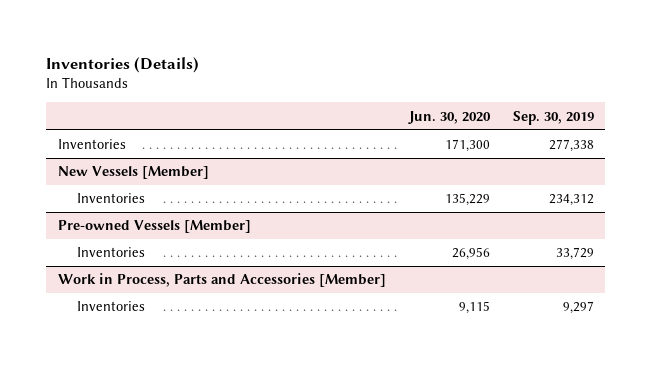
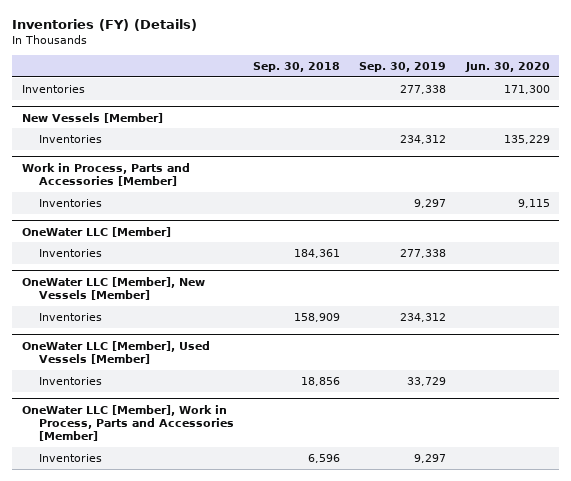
[46,56,200,73] Inventories (Details) -> [11,19,197,32] Inventories (FY) (Details)
none -> [253,62,341,73] Sep. 30, 2018
[57,220,251,234] Pre-owned Vessels [Member] -> none
[76,247,145,258] Inventories -> none
none -> [21,226,171,237] OneWater LLC [Member]
none -> [39,248,103,257] Inventories
none -> [21,276,205,300] OneWater LLC [Member], New Vessels [Member]
none -> [39,312,103,321] Inventories
none -> [21,340,210,364] OneWater LLC [Member], Used Vessels [Member]
none -> [39,376,103,385] Inventories
none -> [21,404,235,442] OneWater LLC [Member], Work in Process, Parts and Accessories [Member]
none -> [39,453,103,462] Inventories

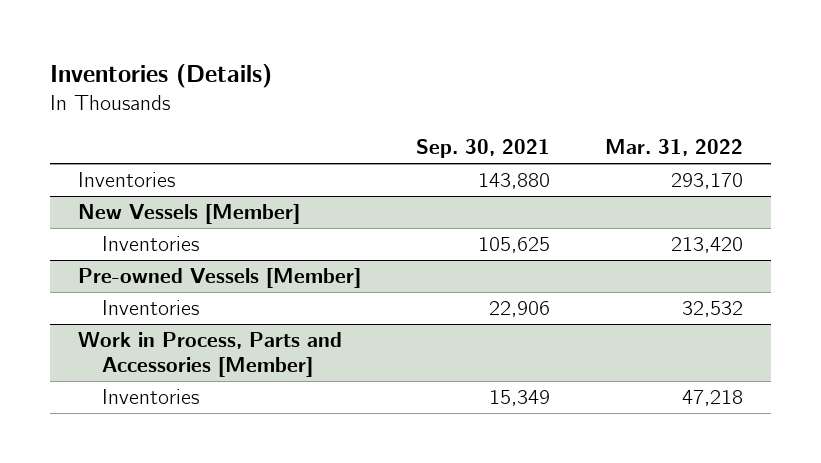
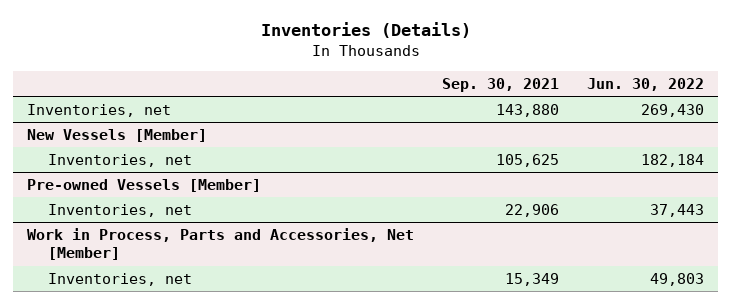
[605,139,744,157] Mar. 31, 2022 -> none
none -> [587,78,705,92] Jun. 30, 2022
[77,172,175,188] Inventories -> [26,104,171,118] Inventories, net
[101,236,199,252] Inventories -> [48,154,193,168] Inventories, net
[101,300,199,316] Inventories -> [48,204,193,218] Inventories, net
[77,332,342,377] Work in Process, Parts and Accessories [Member] -> [26,228,414,261] Work in Process, Parts and Accessories, Net [Member]
[101,389,199,405] Inventories -> [48,273,193,287] Inventories, net

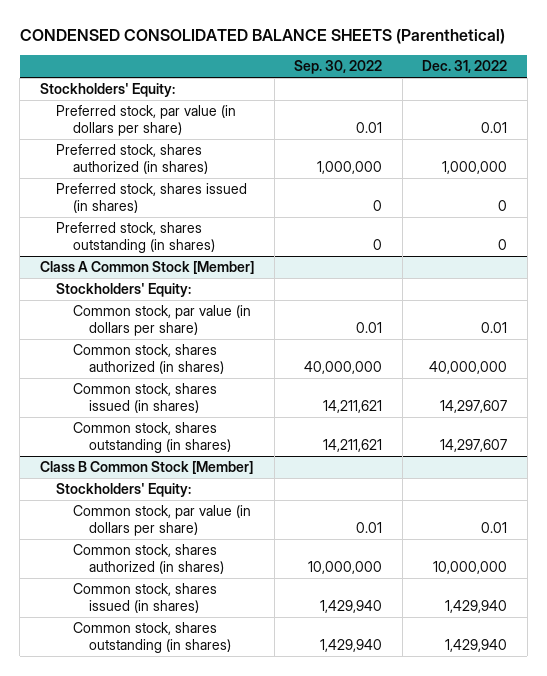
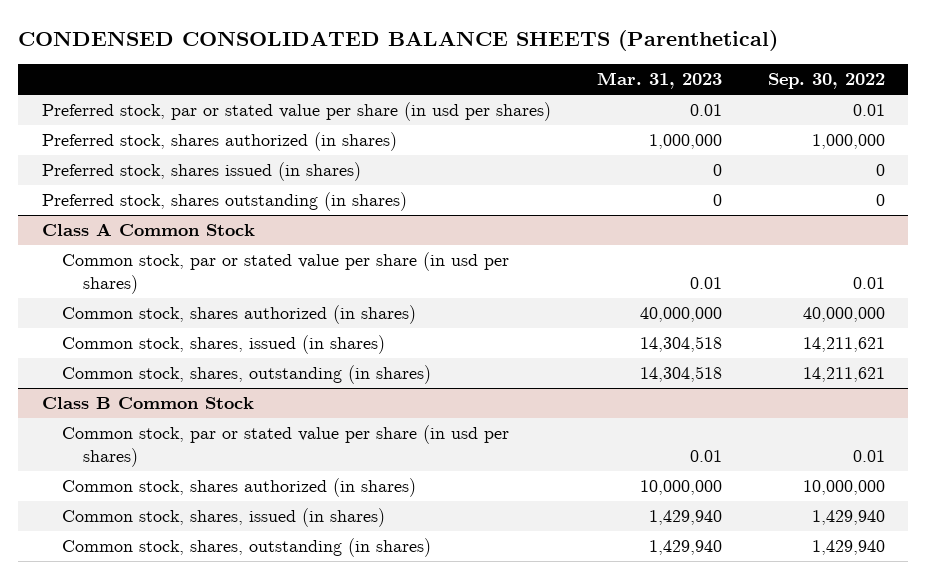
[422,60,508,74] Dec. 31, 2022 -> none
none -> [596,72,722,90] Mar. 31, 2023
[40,83,176,98] Stockholders' Equity: -> none
[56,105,237,136] Preferred stock, par value (in dollars per share) -> [41,102,551,122] Preferred stock, par or stated value per share (in usd per shares)
[56,283,192,298] Stockholders' Equity: -> none
[40,261,255,275] Class A Common Stock [Member] -> [41,223,255,237] Class A Common Stock
[72,305,251,336] Common stock, par value (in dollars per share) -> [62,252,510,295] Common stock, par or stated value per share (in usd per shares)
[56,483,192,498] Stockholders' Equity: -> none
[72,383,217,413] Common stock, shares issued (in shares) -> [62,335,386,355] Common stock, shares, issued (in shares)
[72,422,232,453] Common stock, shares outstanding (in shares) -> [62,365,432,385] Common stock, shares, outstanding (in shares)
[40,461,254,475] Class B Common Stock [Member] -> [41,397,254,410] Class B Common Stock
[72,505,251,536] Common stock, par value (in dollars per share) -> [62,425,510,468] Common stock, par or stated value per share (in usd per shares)
[72,583,217,613] Common stock, shares issued (in shares) -> [62,508,386,528] Common stock, shares, issued (in shares)
[72,622,232,653] Common stock, shares outstanding (in shares) -> [62,538,432,558] Common stock, shares, outstanding (in shares)

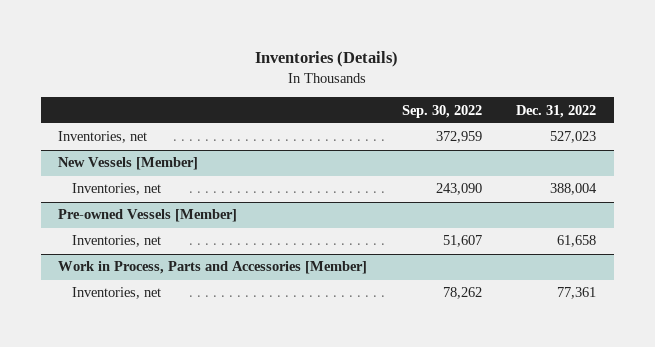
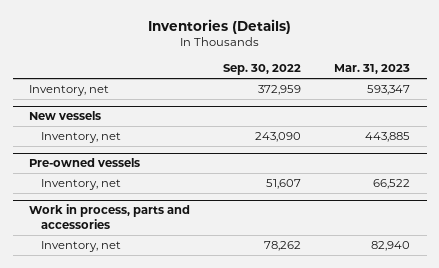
[516,104,597,118] Dec. 31, 2022 -> none
none -> [334,64,411,75] Mar. 31, 2023
[58,131,148,144] Inventories, net -> [29,85,110,97] Inventory, net
[58,157,199,171] New Vessels [Member] -> [29,111,102,121] New vessels
[72,183,162,196] Inventories, net -> [40,132,121,144] Inventory, net
[58,209,238,223] Pre-owned Vessels [Member] -> [29,158,141,168] Pre-owned vessels
[72,235,162,248] Inventories, net -> [40,179,121,191] Inventory, net
[58,261,368,275] Work in Process, Parts and Accessories [Member] -> [29,204,191,229] Work in process, parts and accessories
[72,287,162,300] Inventories, net -> [40,241,121,253] Inventory, net

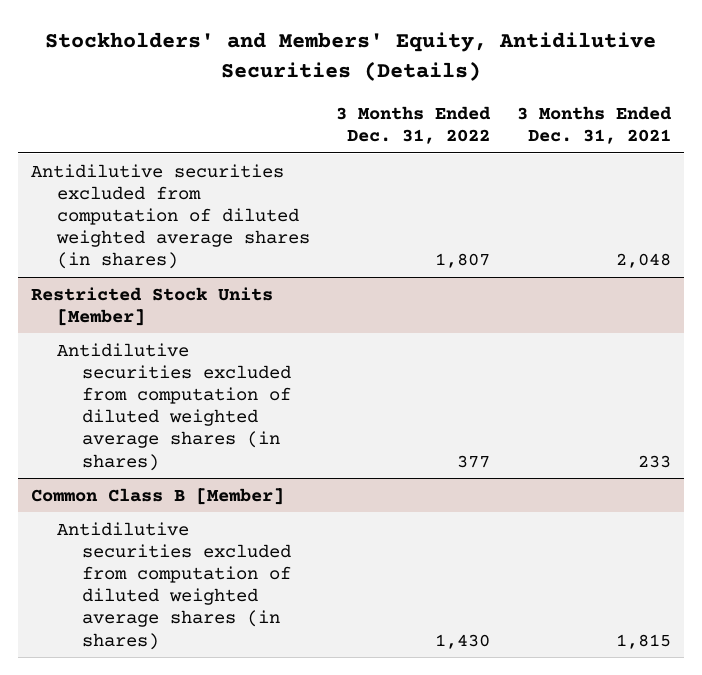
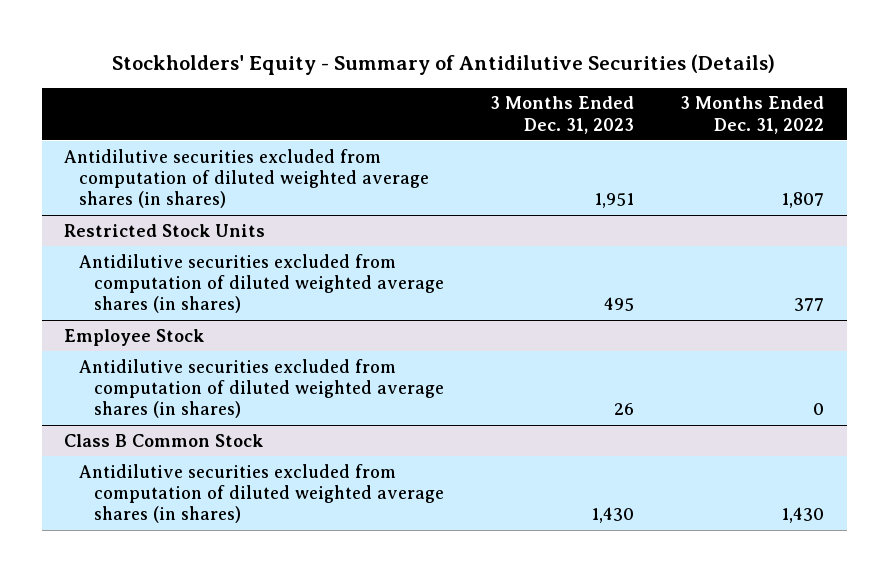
[44,32,656,82] Stockholders' and Members' Equity, Antidilutive Securities (Details) -> [112,53,776,75] Stockholders' Equity - Summary of Antidilutive Securities (Details)
[516,106,672,145] 3 Months Ended Dec. 31, 2021 -> none
none -> [490,96,635,134] 3 Months Ended Dec. 31, 2023
[30,286,273,326] Restricted Stock Units [Member] -> [64,223,266,237] Restricted Stock Units
none -> [64,328,205,346] Employee Stock
none -> [79,358,445,419] Antidilutive securities excluded from computation of diluted weighted average shares (in shares)
[30,487,284,505] Common Class B [Member] -> [64,433,264,447] Class B Common Stock

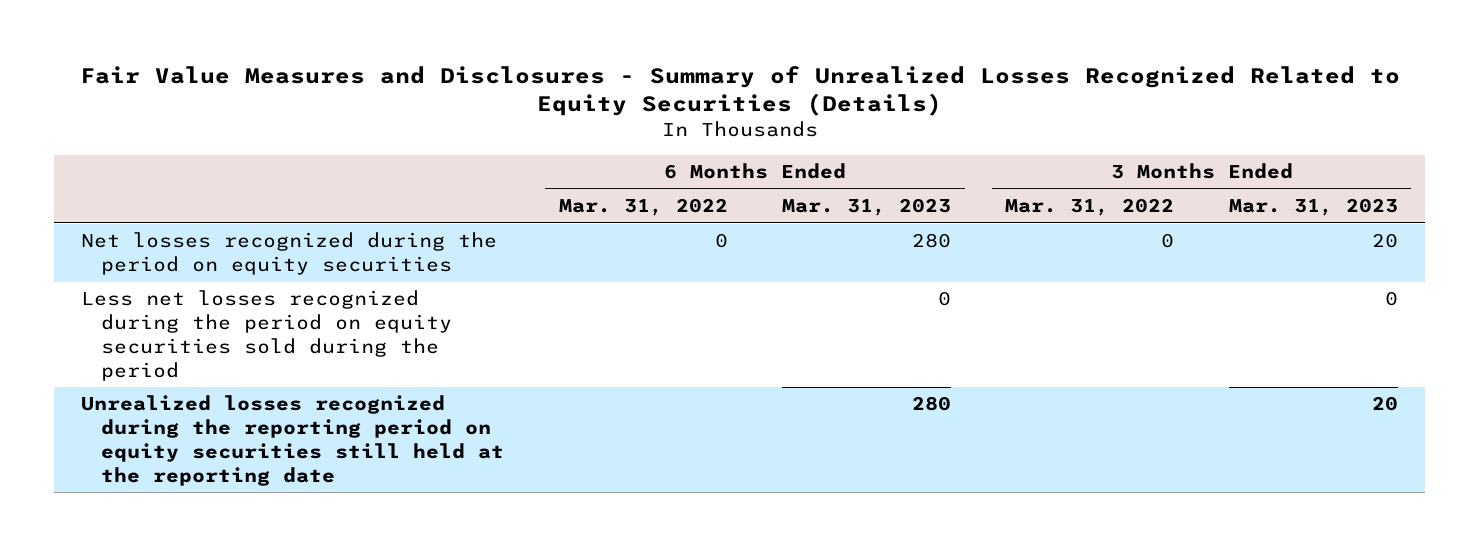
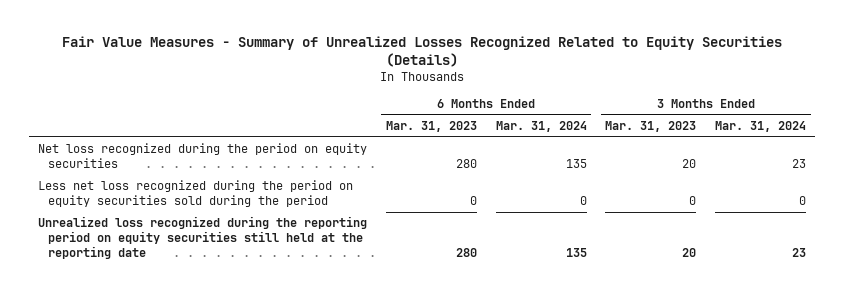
[79,65,1400,117] Fair Value Measures and Disclosures - Summary of Unrealized Losses Recognized Related to Equity Securities (Details) -> [62,35,783,68] Fair Value Measures - Summary of Unrealized Losses Recognized Related to Equity Securities (Details)
[558,198,728,217] Mar. 31, 2022 -> none
[1005,198,1175,217] Mar. 31, 2022 -> none
none -> [495,120,587,132] Mar. 31, 2024
none -> [715,120,807,132] Mar. 31, 2024
[81,232,498,276] Net losses recognized during the period on equity securities -> [38,143,368,169] Net loss recognized during the period on equity securities
[81,290,453,381] Less net losses recognized during the period on equity securities sold during the period -> [38,180,354,208] Less net loss recognized during the period on equity securities sold during the period
[81,395,505,486] Unrealized losses recognized during the reporting period on equity securities still held at the reporting date -> [38,216,368,260] Unrealized loss recognized during the reporting period on equity securities still held at the reporting date

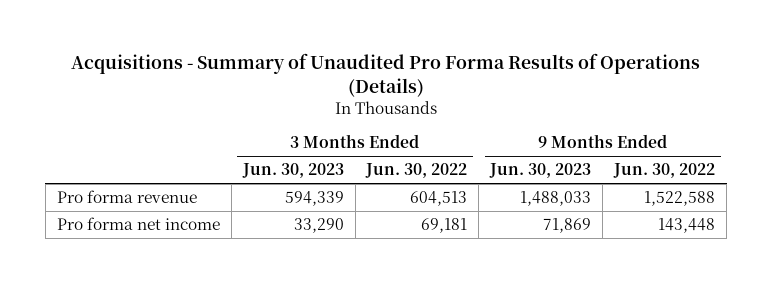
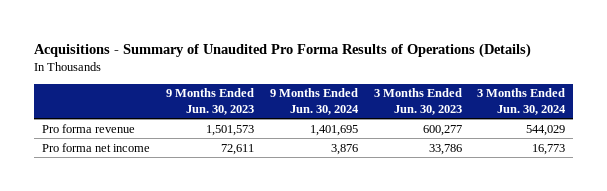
[365,163,468,179] Jun. 30, 2022 -> none
[613,163,716,179] Jun. 30, 2022 -> none
none -> [269,88,359,115] 9 Months Ended Jun. 30, 2024
none -> [477,88,567,115] 3 Months Ended Jun. 30, 2024
[284,191,344,207] 594,339 -> [422,124,462,136] 600,277
[520,191,592,207] 1,488,033 -> [205,124,254,136] 1,501,573
[293,218,344,234] 33,290 -> [428,143,462,155] 33,786
[543,218,592,234] 71,869 -> [220,143,254,155] 72,611

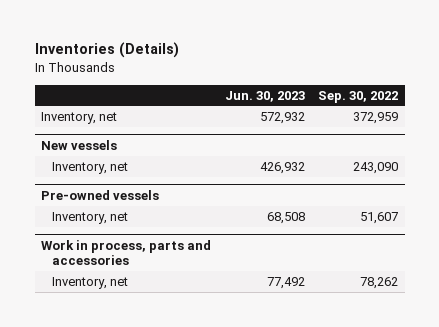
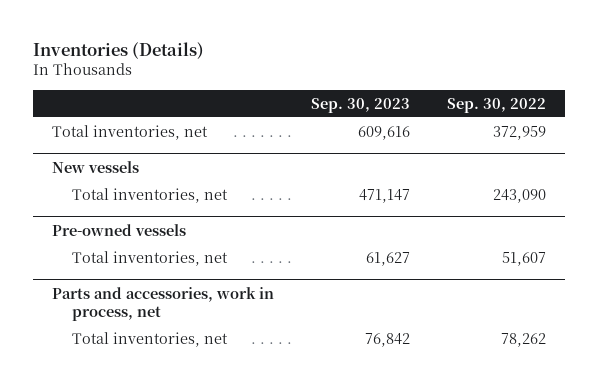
[224,90,305,102] Jun. 30, 2023 -> none
none -> [310,97,410,113] Sep. 30, 2023
[41,111,118,124] Inventory, net -> [51,124,208,140] Total inventories, net
[51,161,128,174] Inventory, net -> [72,187,229,203] Total inventories, net
[51,211,128,224] Inventory, net -> [72,250,229,266] Total inventories, net
[41,239,212,266] Work in process, parts and accessories -> [51,286,274,321] Parts and accessories, work in process, net
[51,276,128,289] Inventory, net -> [72,331,229,347] Total inventories, net

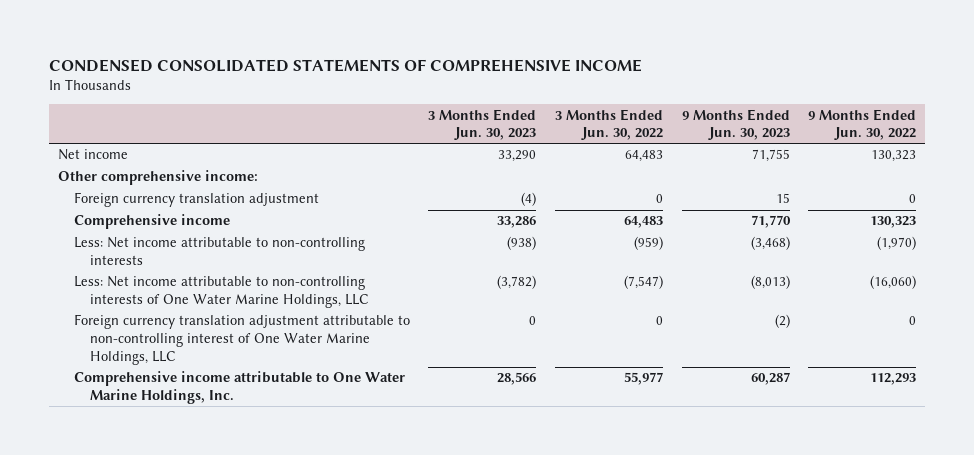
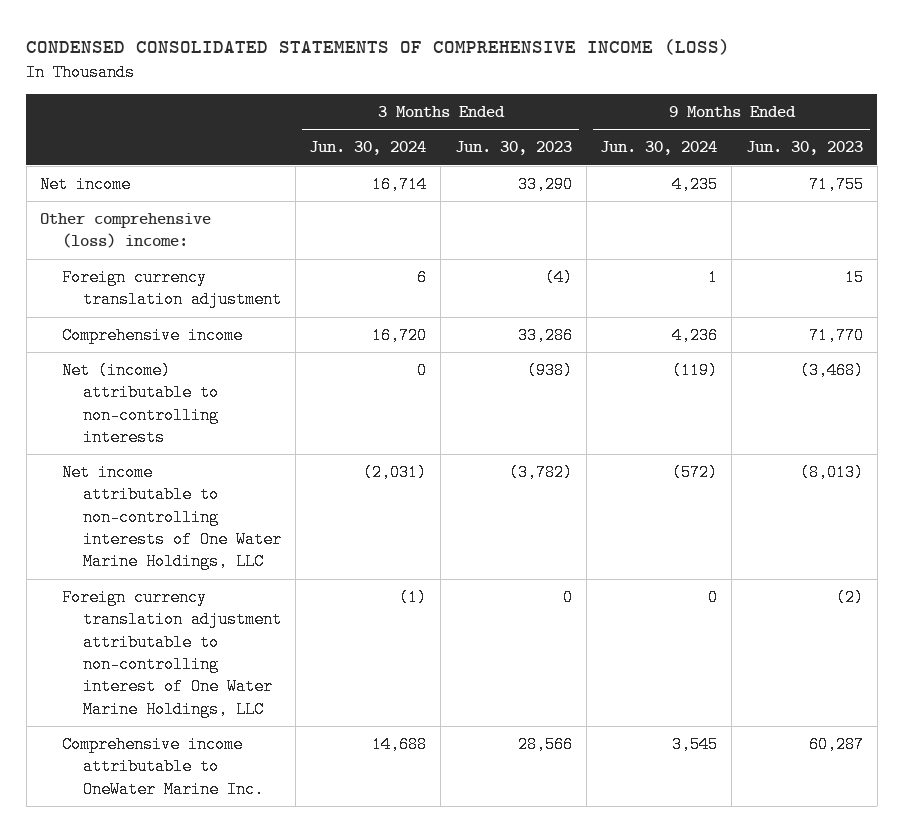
[48,58,642,72] CONDENSED CONSOLIDATED STATEMENTS OF COMPREHENSIVE INCOME -> [26,39,731,56] CONDENSED CONSOLIDATED STATEMENTS OF COMPREHENSIVE INCOME (LOSS)
[554,108,663,141] 3 Months Ended Jun. 30, 2022 -> none
[808,108,917,141] 9 Months Ended Jun. 30, 2022 -> none
none -> [309,141,427,156] Jun. 30, 2024
none -> [600,141,718,156] Jun. 30, 2024
[57,170,258,186] Other comprehensive income: -> [40,212,212,249] Other comprehensive (loss) income:
[73,237,365,265] Less: Net income attributable to non-controlling interests -> [61,361,219,446] Net (income) attributable to non-controlling interests
[73,276,369,308] Less: Net income attributable to non-controlling interests of One Water Marine Holdings, LLC -> [61,463,282,571] Net income attributable to non-controlling interests of One Water Marine Holdings, LLC
[73,371,405,404] Comprehensive income attributable to One Water Marine Holdings, Inc. -> [61,735,264,798] Comprehensive income attributable to OneWater Marine Inc.

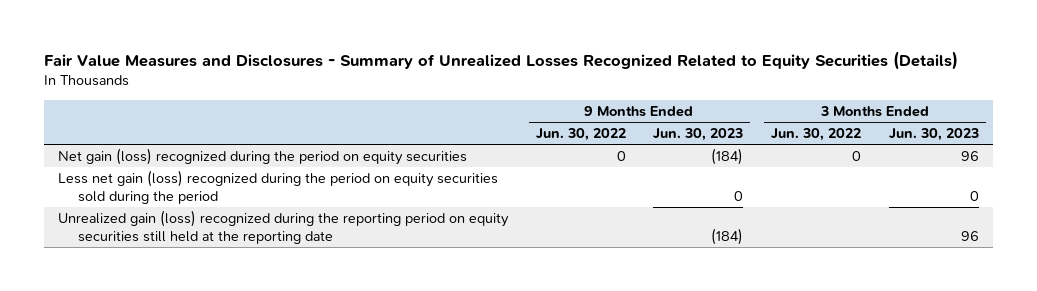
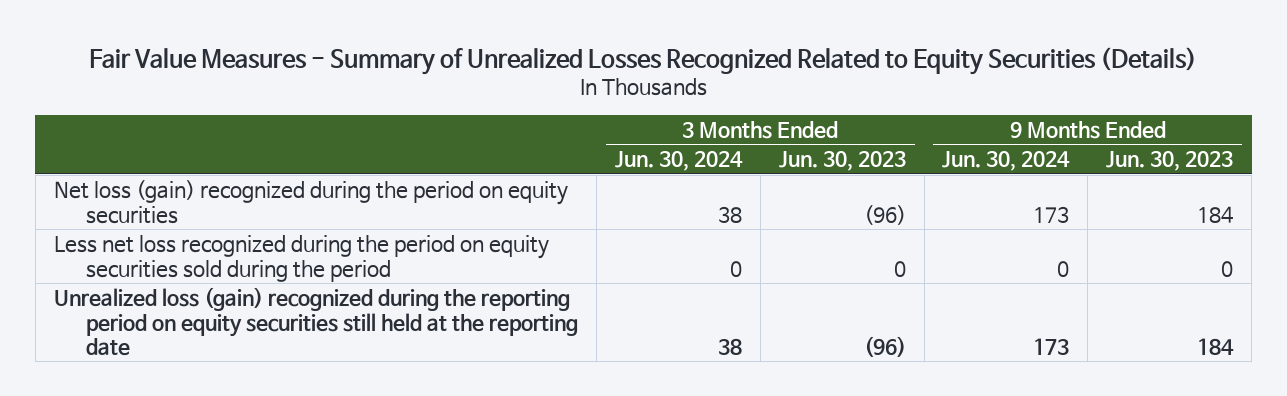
[43,50,958,70] Fair Value Measures and Disclosures - Summary of Unrealized Losses Recognized Related to Equity Securities (Details) -> [89,46,1198,75] Fair Value Measures - Summary of Unrealized Losses Recognized Related to Equity Securities (Details)
[535,128,626,142] Jun. 30, 2022 -> none
[771,128,862,142] Jun. 30, 2022 -> none
none -> [614,151,743,172] Jun. 30, 2024
none -> [942,151,1071,172] Jun. 30, 2024
[57,148,467,166] Net gain (loss) recognized during the period on equity securities -> [53,180,568,224] Net loss (gain) recognized during the period on equity securities
[711,148,744,166] (184) -> [1197,205,1234,223] 184
[961,151,980,162] 96 -> [863,204,906,225] (96)
[57,170,498,204] Less net gain (loss) recognized during the period on equity securities sold during the period -> [53,235,549,282] Less net loss recognized during the period on equity securities sold during the period
[57,210,509,244] Unrealized gain (loss) recognized during the reporting period on equity securities still held at the reporting date -> [53,287,579,357] Unrealized loss (gain) recognized during the reporting period on equity securities still held at the reporting date
[711,227,744,245] (184) -> [1197,338,1235,356] 184
[961,230,980,241] 96 -> [863,336,906,358] (96)

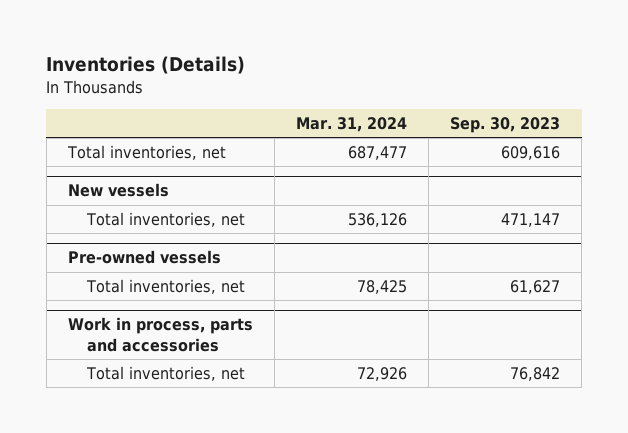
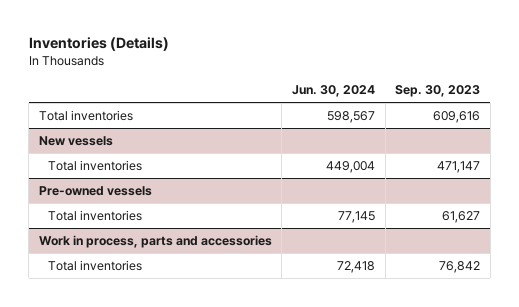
[295,117,407,133] Mar. 31, 2024 -> none
none -> [291,85,375,98] Jun. 30, 2024
[66,145,226,161] Total inventories, net -> [38,110,133,122] Total inventories
[85,212,245,228] Total inventories, net -> [47,160,142,172] Total inventories
[85,279,245,295] Total inventories, net -> [47,210,142,222] Total inventories
[85,366,245,382] Total inventories, net -> [47,260,142,272] Total inventories

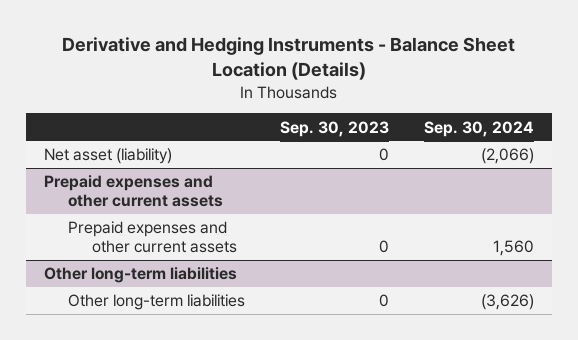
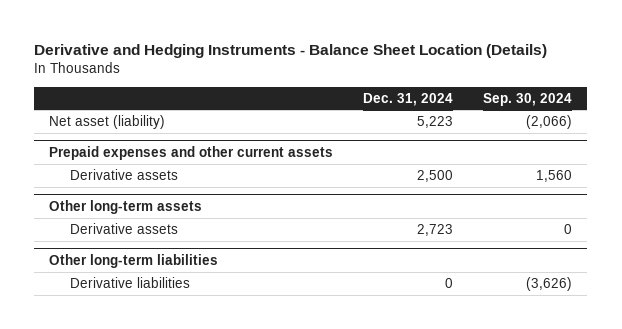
[280,120,390,137] Sep. 30, 2023 -> none
none -> [363,92,454,106] Dec. 31, 2024
[68,221,238,254] Prepaid expenses and other current assets -> [70,169,179,181] Derivative assets
none -> [49,199,203,214] Other long-term assets
none -> [70,223,179,235] Derivative assets
[68,294,246,311] Other long-term liabilities -> [70,277,191,289] Derivative liabilities

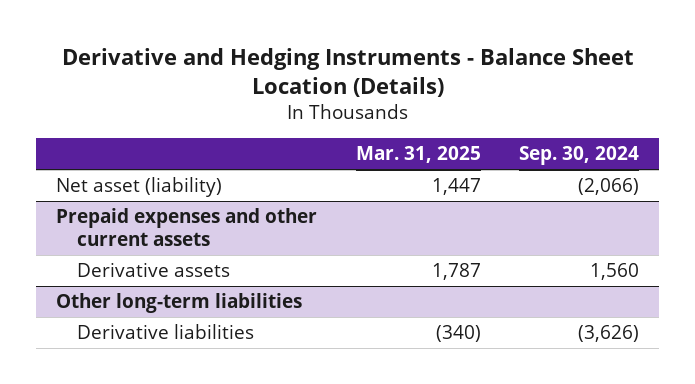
[363,92,454,106] Dec. 31, 2024 -> none
none -> [355,146,481,164] Mar. 31, 2025
[49,199,203,214] Other long-term assets -> none
[70,223,179,235] Derivative assets -> none

